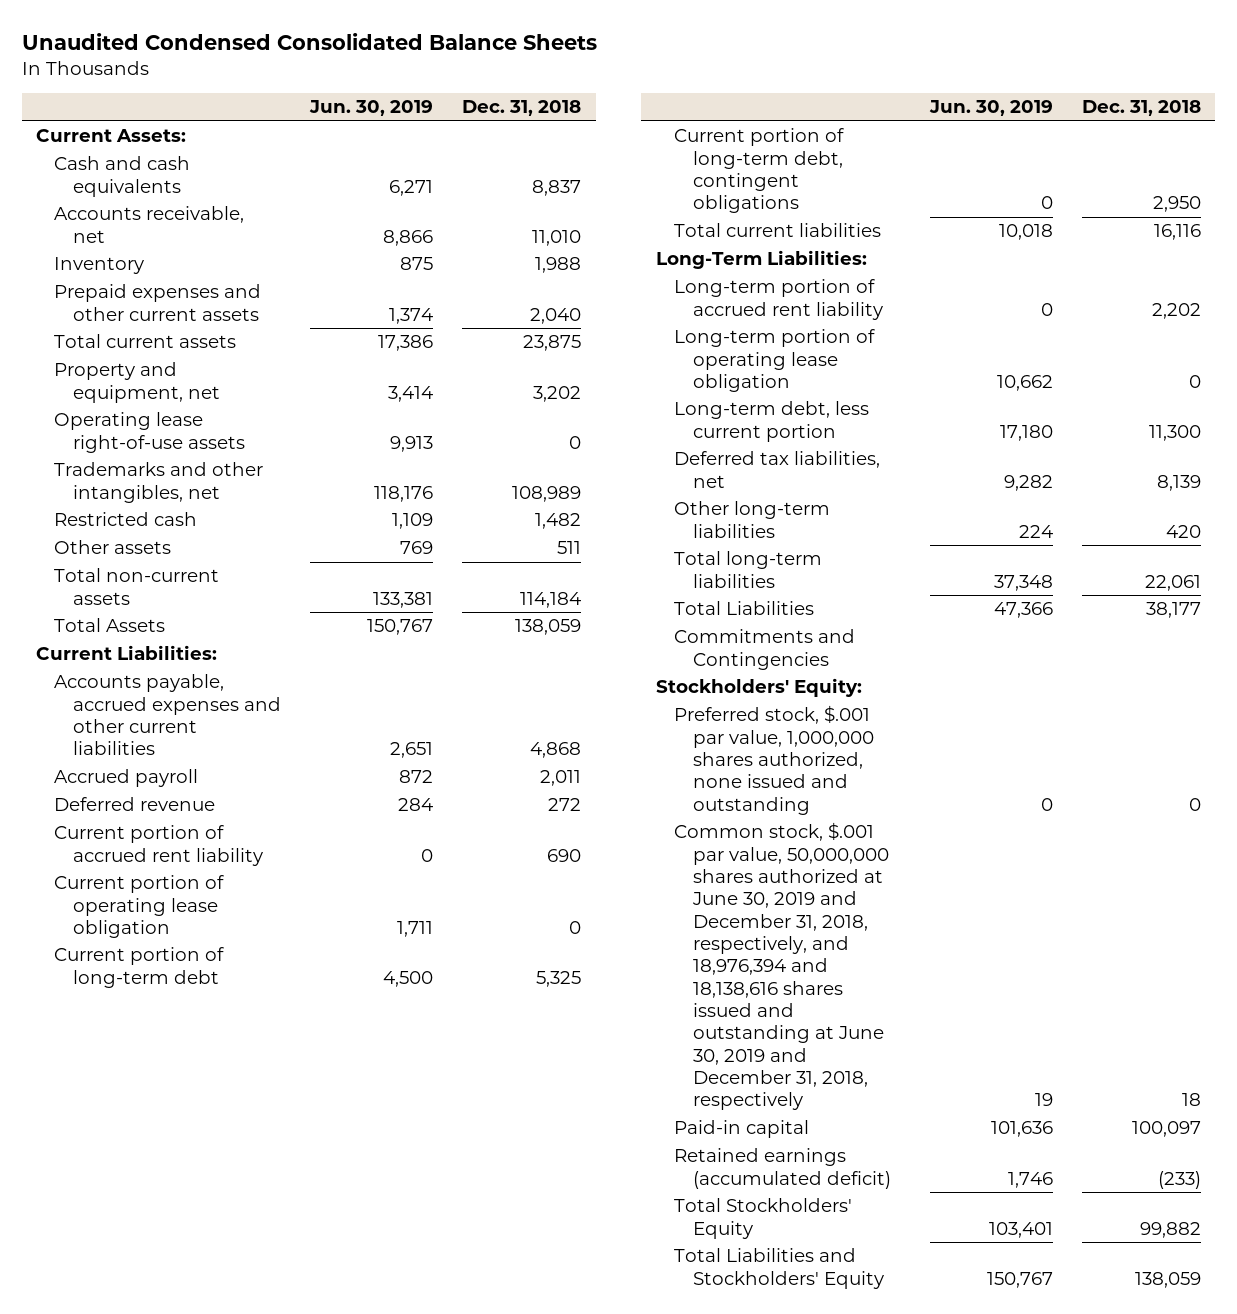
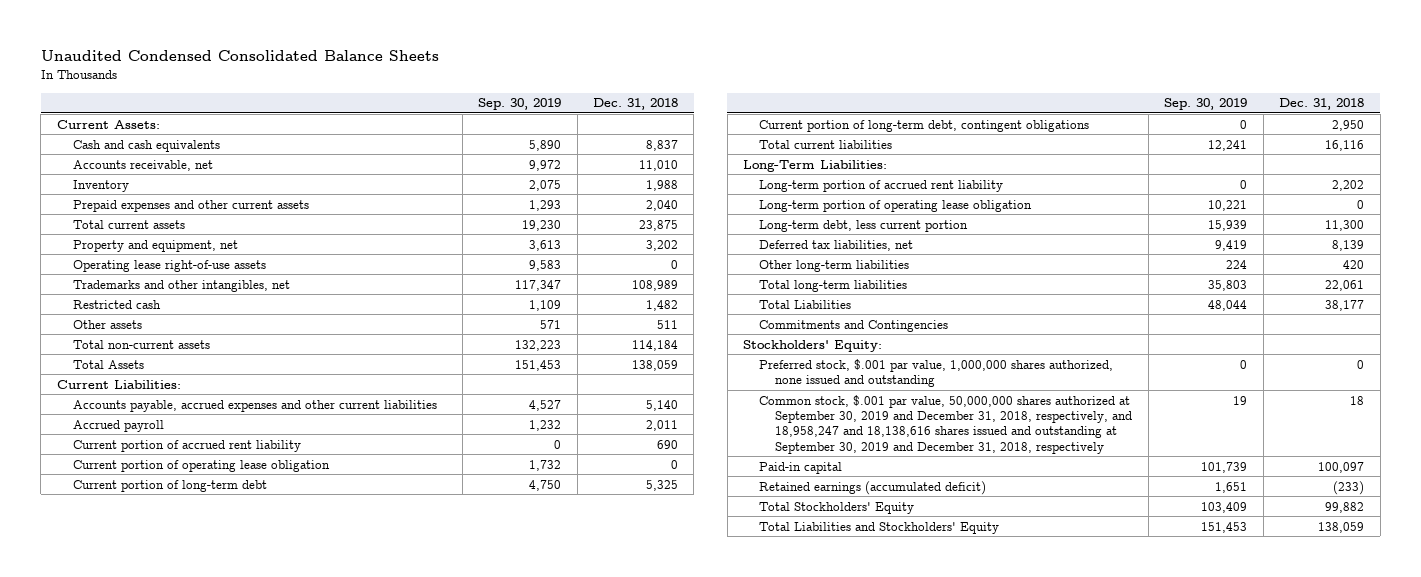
[308,100,433,117] Jun. 30, 2019 -> none
none -> [478,98,562,111] Sep. 30, 2019
[530,742,582,759] 4,868 -> [646,399,679,411] 5,140
[54,797,216,812] Deferred revenue -> none
[674,822,889,1111] Common stock, $.001 par value, 50,000,000 shares authorized at June 30, 2019 and December 31, 2018, respectively, and 18,976,394 and 18,138,616 shares issued and outstanding at June 30, 2019 and December 31, 2018, respectively -> [759,394,1133,454] Common stock, $.001 par value, 50,000,000 shares authorized at September 30, 2019 and December 31, 2018, respectively, and 18,958,247 and 18,138,616 shares issued and outstanding at September 30, 2019 and December 31, 2018, respectively

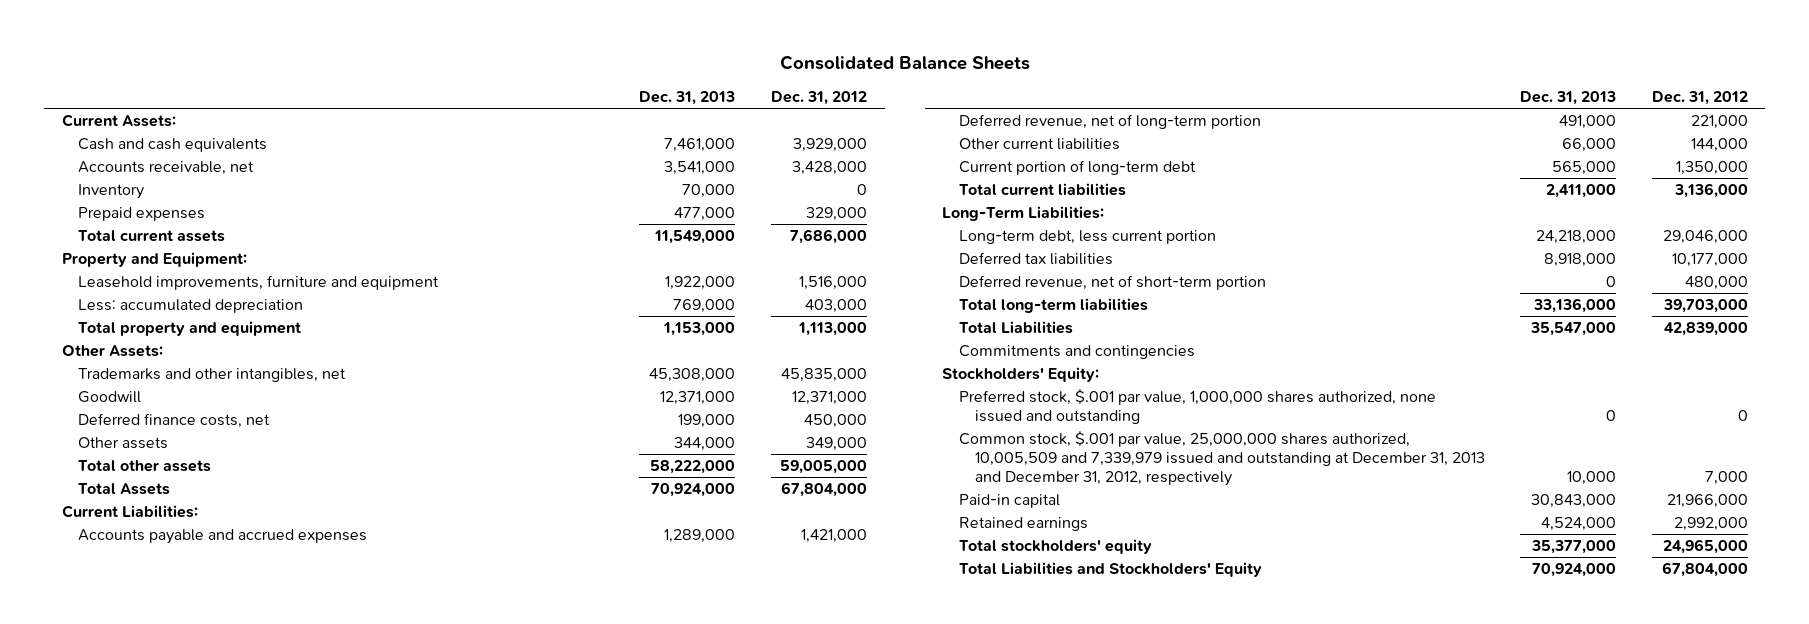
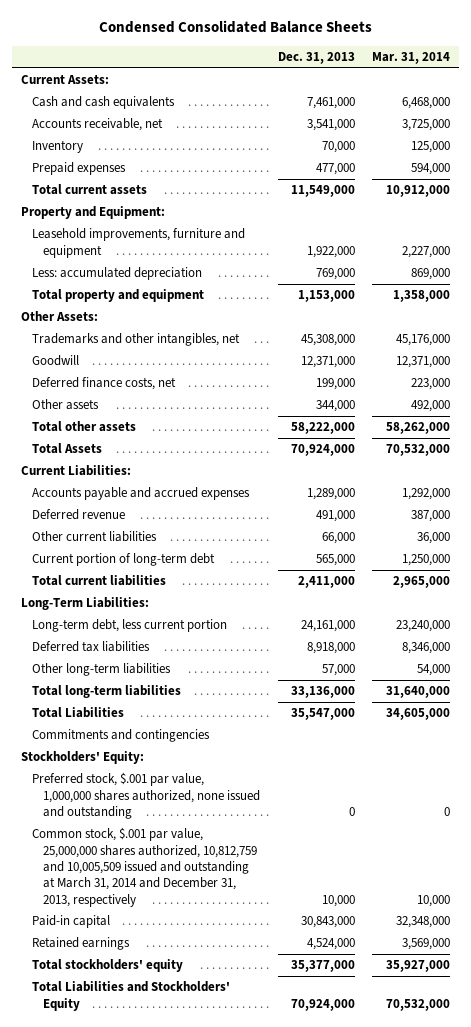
[779,54,1030,70] Consolidated Balance Sheets -> [98,20,372,34] Condensed Consolidated Balance Sheets
[770,90,867,105] Dec. 31, 2012 -> none
none -> [372,52,451,65] Mar. 31, 2014
[958,114,1261,130] Deferred revenue, net of long-term portion -> [31,509,125,521] Deferred revenue
[1536,230,1617,245] 24,218,000 -> [300,620,355,633] 24,161,000
[958,275,1266,291] Deferred revenue, net of short-term portion -> none
none -> [31,663,171,677] Other long-term liabilities
[958,431,1485,486] Common stock, $.001 par value, 25,000,000 shares authorized, 10,005,509 and 7,339,979 issued and outstanding at December 31, 2013 and December 31, 2012, respectively -> [31,827,258,907] Common stock, $.001 par value, 25,000,000 shares authorized, 10,812,759 and 10,005,509 issued and outstanding at March 31, 2014 and December 31, 2013, respectively

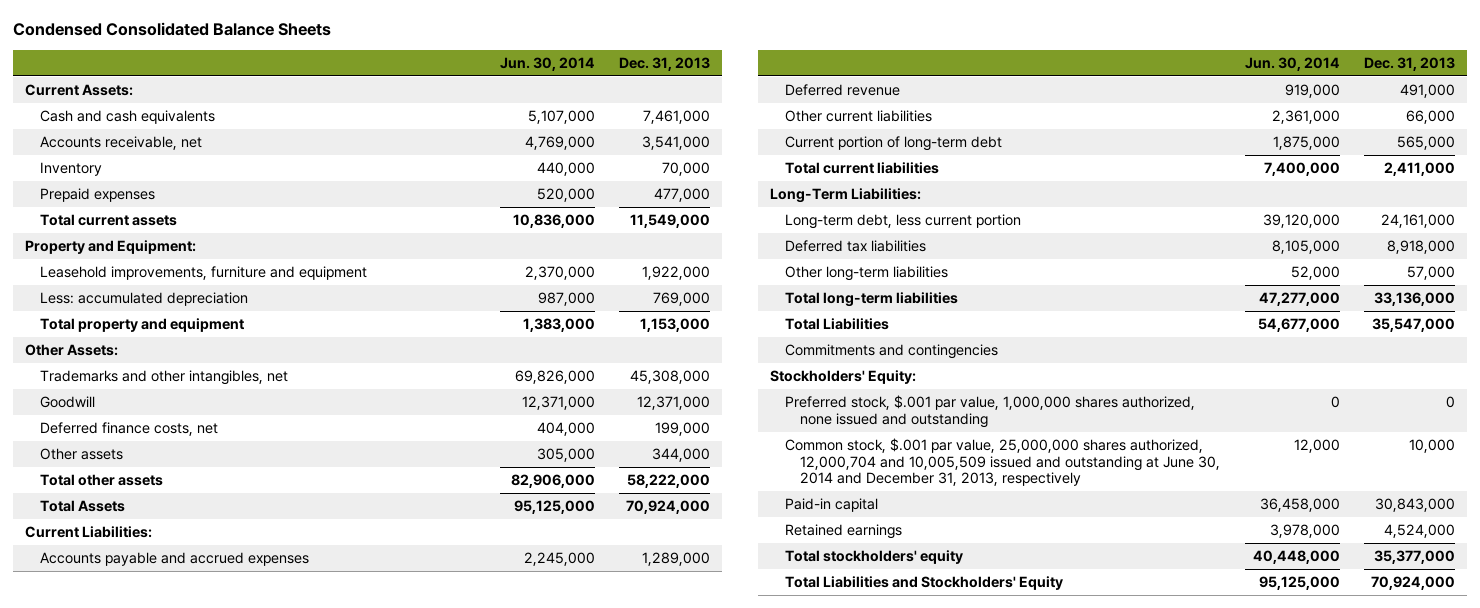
[372,52,451,65] Mar. 31, 2014 -> none
none -> [499,56,595,71] Jun. 30, 2014
[31,827,258,907] Common stock, $.001 par value, 25,000,000 shares authorized, 10,812,759 and 10,005,509 issued and outstanding at March 31, 2014 and December 31, 2013, respectively -> [785,438,1221,487] Common stock, $.001 par value, 25,000,000 shares authorized, 12,000,704 and 10,005,509 issued and outstanding at June 30, 2014 and December 31, 2013, respectively

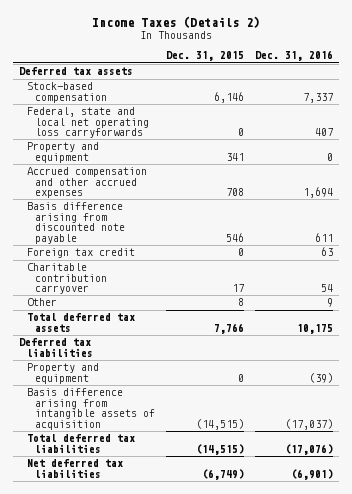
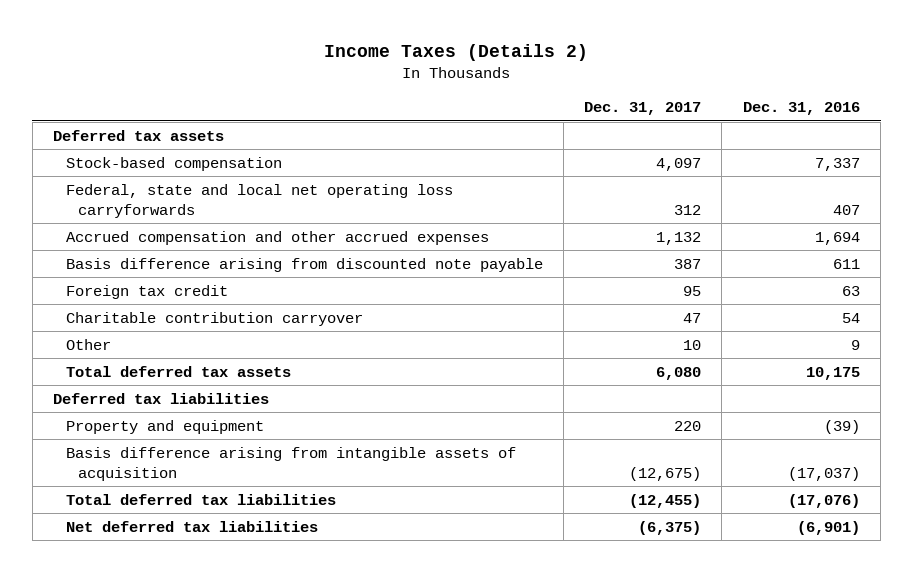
[165,51,244,62] Dec. 31, 2015 -> none
none -> [584,102,702,116] Dec. 31, 2017
[26,142,99,163] Property and equipment -> none

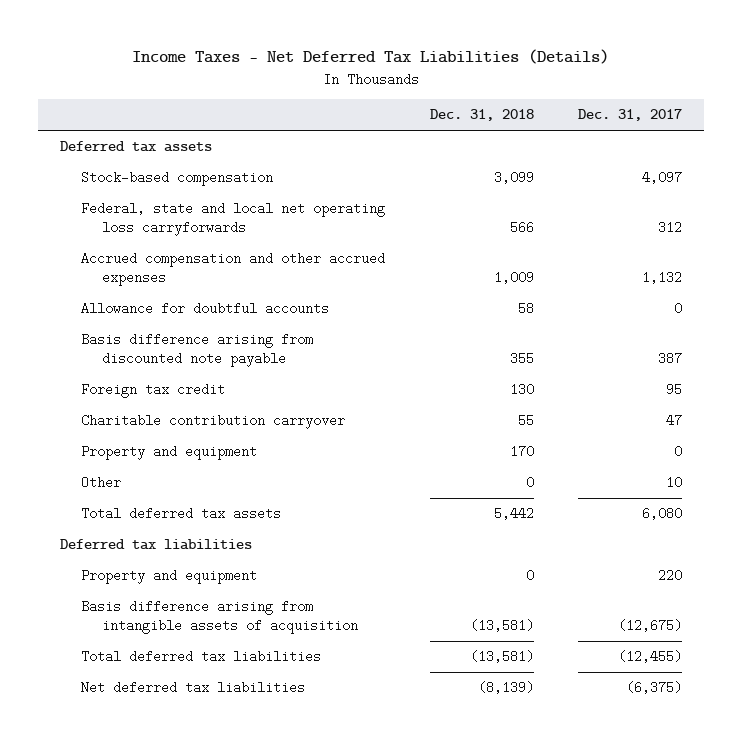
[324,43,589,61] Income Taxes (Details 2) -> [132,49,610,65] Income Taxes - Net Deferred Tax Liabilities (Details)
[742,102,860,116] Dec. 31, 2016 -> none
none -> [429,109,534,122] Dec. 31, 2018
none -> [81,302,330,316] Allowance for doubtful accounts
none -> [81,445,258,461] Property and equipment

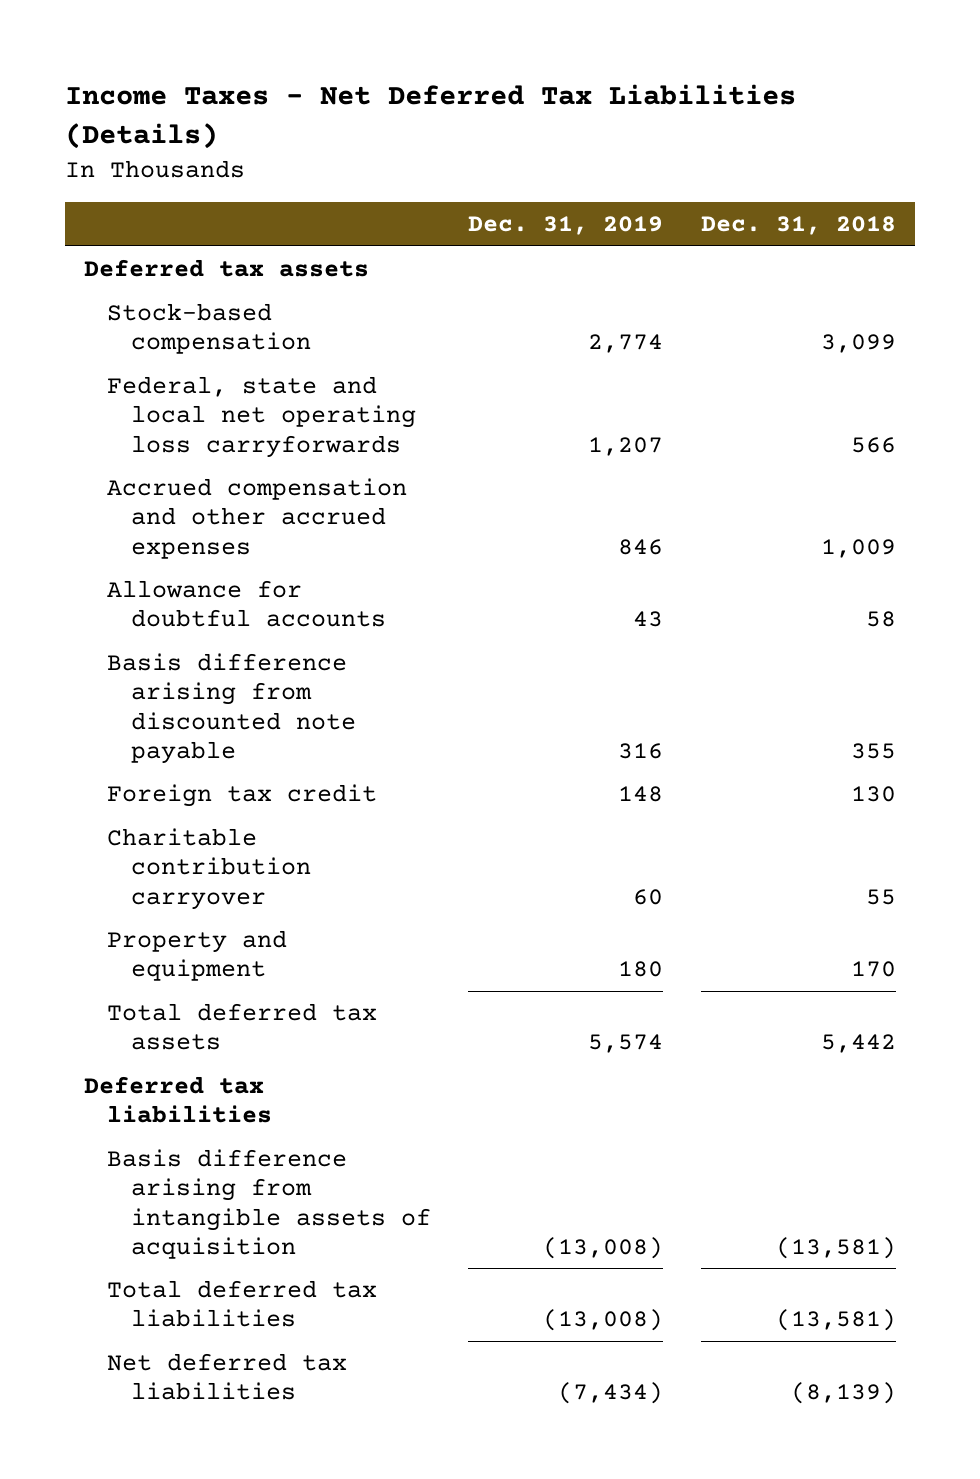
[577,109,682,122] Dec. 31, 2017 -> none
none -> [468,215,664,235] Dec. 31, 2019
[81,476,122,490] Other -> none
[81,569,258,585] Property and equipment -> none

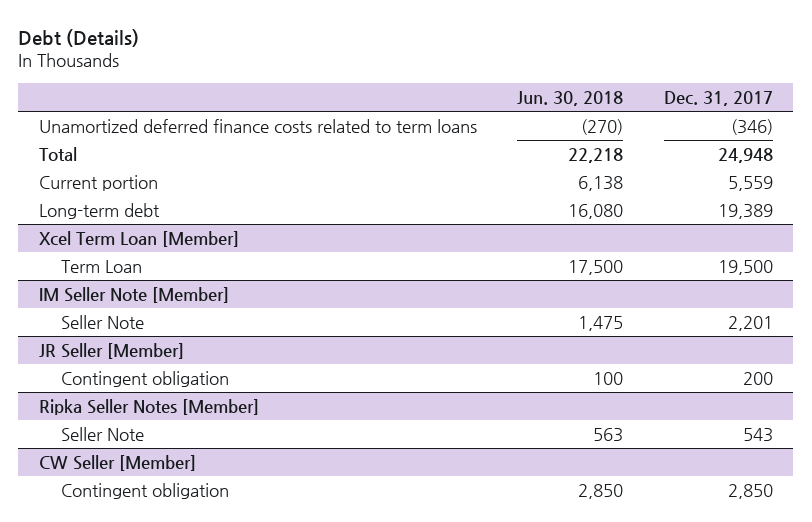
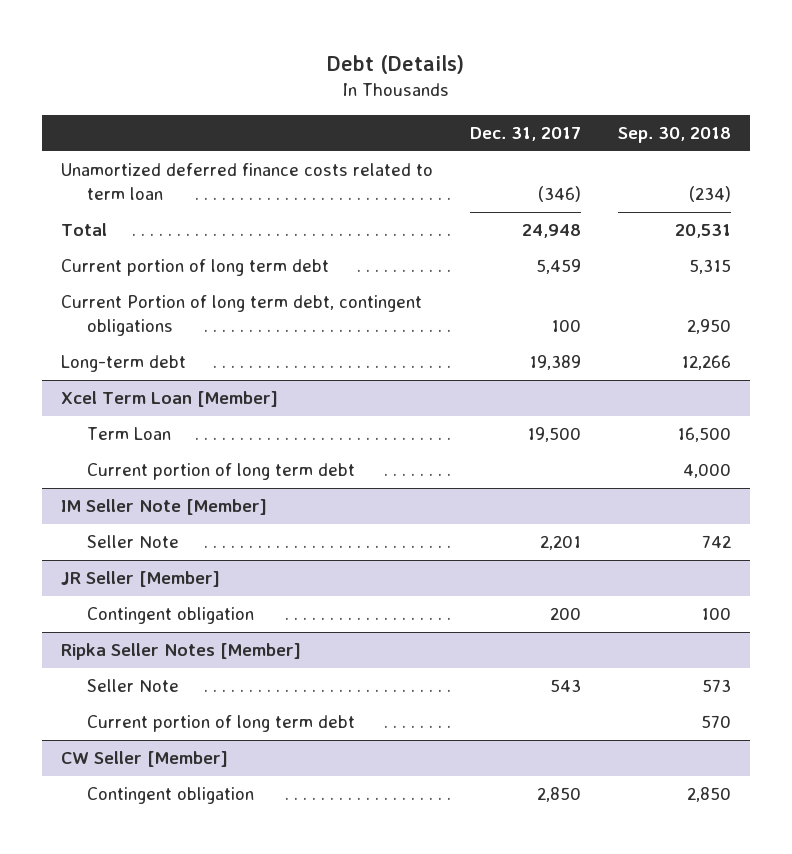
[517,90,624,106] Jun. 30, 2018 -> none
none -> [618,127,732,144] Sep. 30, 2018
[38,118,477,133] Unamortized deferred finance costs related to term loans -> [60,163,433,201] Unamortized deferred finance costs related to term loan
none -> [60,259,329,277] Current portion of long term debt
[38,174,158,191] Current portion -> [60,295,422,337] Current Portion of long term debt, contingent obligations
[727,175,773,191] 5,559 -> [550,319,581,333] 100
none -> [87,463,356,481] Current portion of long term debt
none -> [87,715,356,733] Current portion of long term debt

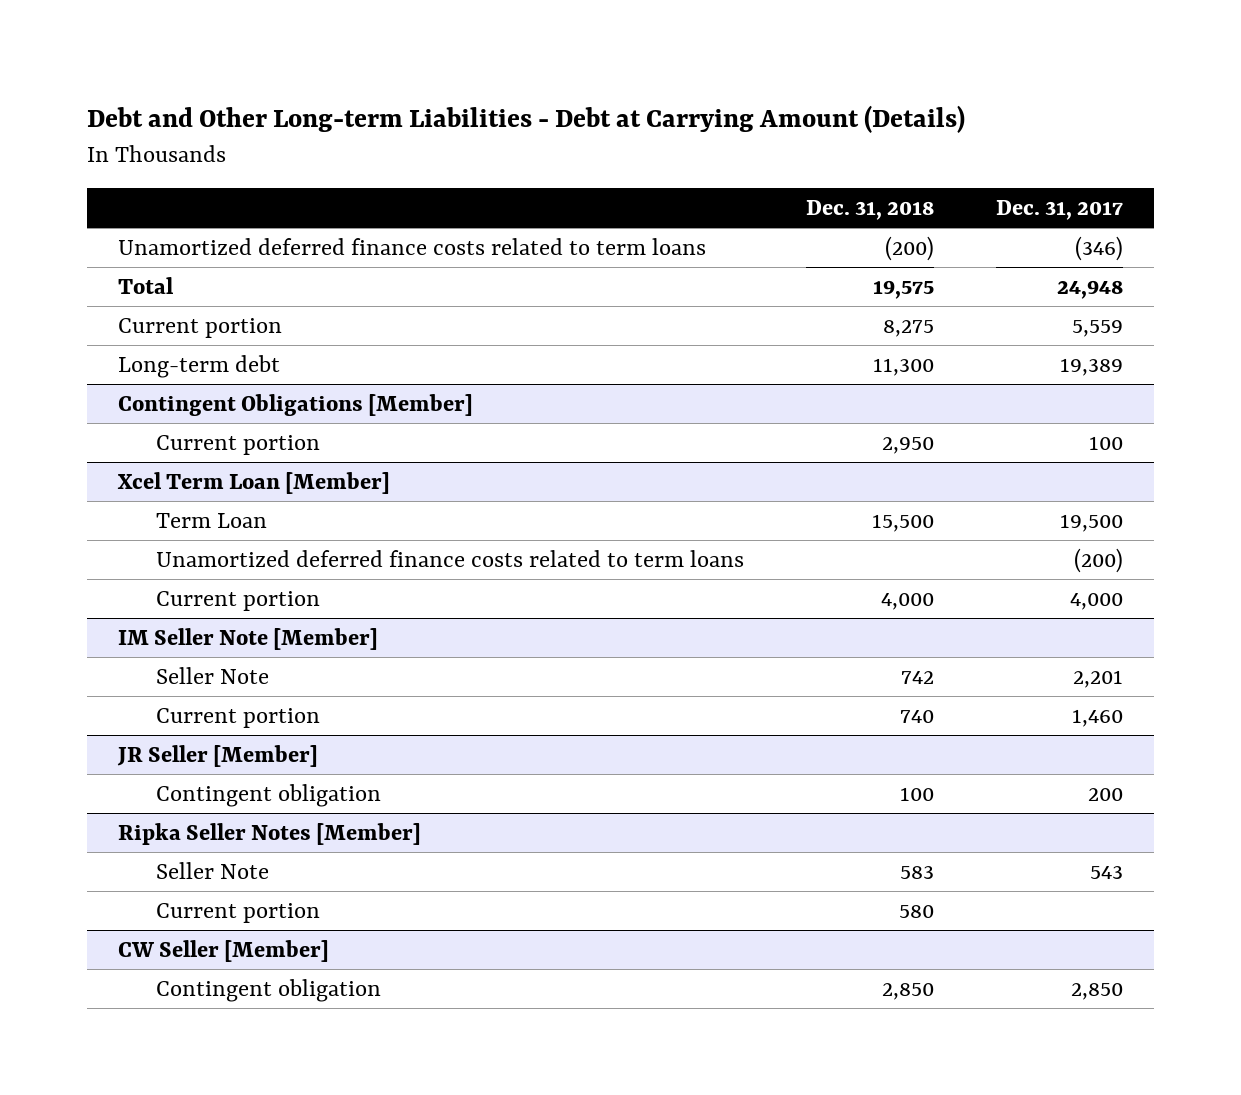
[326,55,464,75] Debt (Details) -> [86,105,965,134] Debt and Other Long-term Liabilities - Debt at Carrying Amount (Details)
[618,127,732,144] Sep. 30, 2018 -> none
none -> [806,199,935,220] Dec. 31, 2018
[60,163,433,201] Unamortized deferred finance costs related to term loan -> [118,237,707,255] Unamortized deferred finance costs related to term loans
[60,259,329,277] Current portion of long term debt -> none
[60,295,422,337] Current Portion of long term debt, contingent obligations -> [118,317,283,338] Current portion
[550,319,581,333] 100 -> [1072,319,1124,337] 5,559
none -> [118,393,474,416] Contingent Obligations [Member]
none -> [155,434,320,455] Current portion
[87,463,356,481] Current portion of long term debt -> none
none -> [155,549,744,567] Unamortized deferred finance costs related to term loans
none -> [155,590,320,611] Current portion
none -> [155,707,320,728] Current portion
[87,715,356,733] Current portion of long term debt -> none
none -> [155,902,320,923] Current portion

